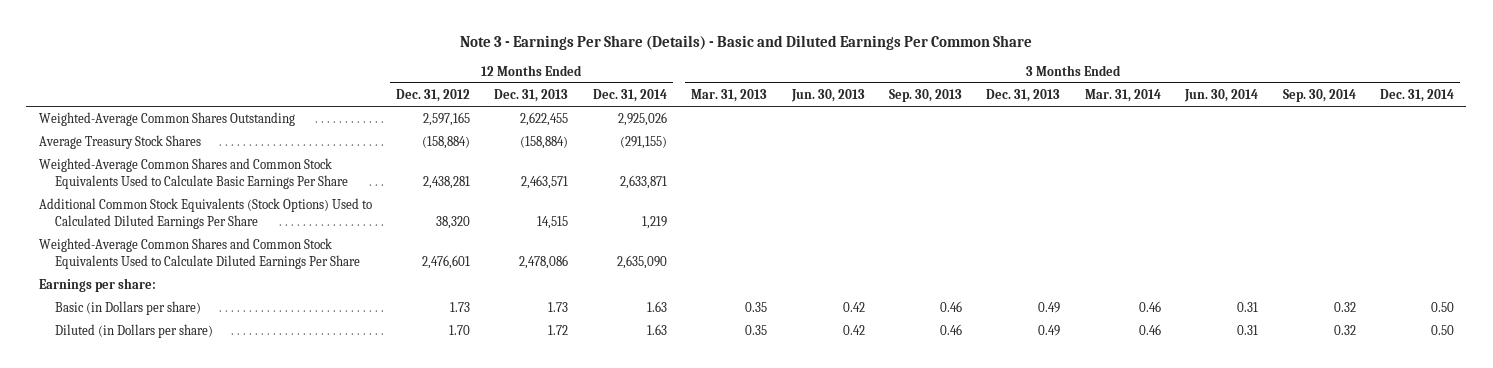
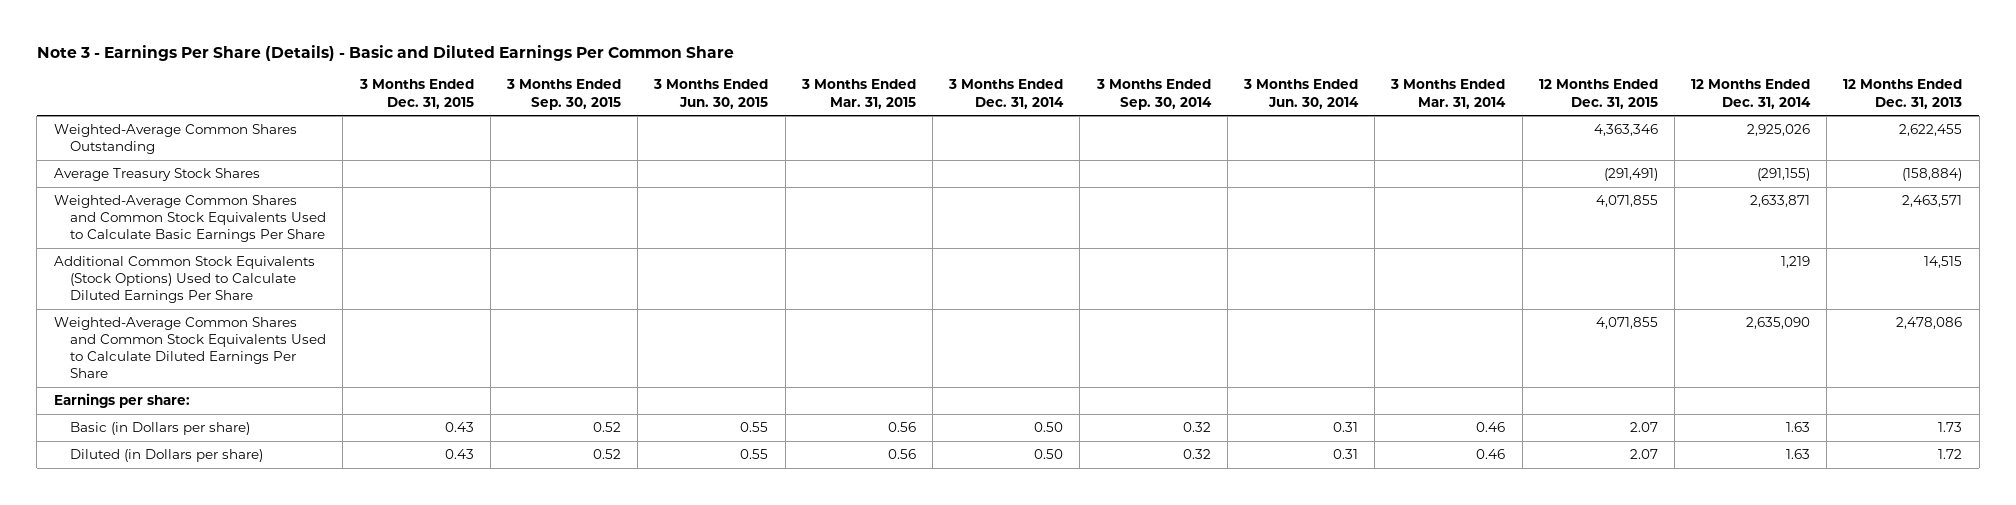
[396,89,471,103] Dec. 31, 2012 -> none
[691,89,768,103] Mar. 31, 2013 -> none
[790,89,865,103] Jun. 30, 2013 -> none
[889,89,963,103] Sep. 30, 2013 -> none
[986,89,1061,103] Dec. 31, 2013 -> none
none -> [358,79,474,109] 3 Months Ended Dec. 31, 2015
none -> [505,79,621,110] 3 Months Ended Sep. 30, 2015
none -> [653,79,769,109] 3 Months Ended Jun. 30, 2015
none -> [800,79,916,109] 3 Months Ended Mar. 31, 2015
none -> [1538,79,1658,109] 12 Months Ended Dec. 31, 2015
[38,198,372,229] Additional Common Stock Equivalents (Stock Options) Used to Calculated Diluted Earnings Per Share -> [53,256,315,304] Additional Common Stock Equivalents (Stock Options) Used to Calculate Diluted Earnings Per Share

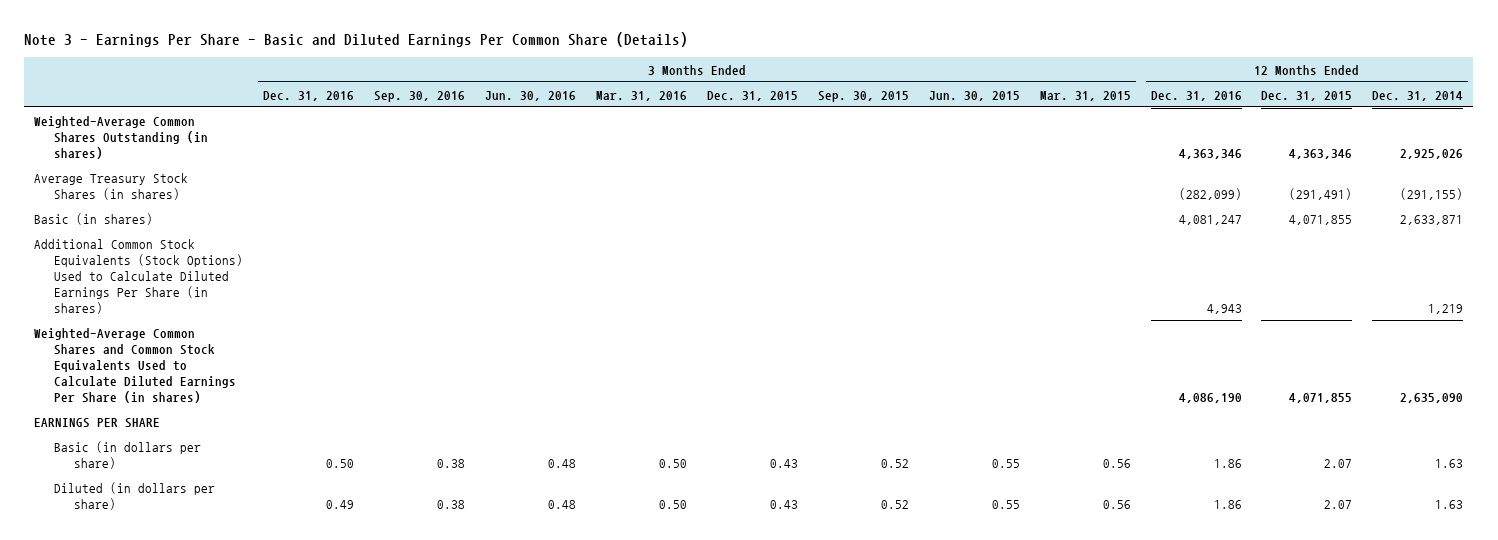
[36,44,734,61] Note 3 - Earnings Per Share (Details) - Basic and Diluted Earnings Per Common Share -> [24,32,689,48] Note 3 - Earnings Per Share - Basic and Diluted Earnings Per Common Share (Details)
[948,79,1065,109] 3 Months Ended Dec. 31, 2014 -> none
[1095,79,1212,110] 3 Months Ended Sep. 30, 2014 -> none
[1242,79,1359,109] 3 Months Ended Jun. 30, 2014 -> none
[1390,79,1507,109] 3 Months Ended Mar. 31, 2014 -> none
[1843,79,1963,109] 12 Months Ended Dec. 31, 2013 -> none
none -> [262,90,354,101] Dec. 31, 2016
none -> [373,90,465,102] Sep. 30, 2016
none -> [484,90,576,101] Jun. 30, 2016
none -> [595,90,687,101] Mar. 31, 2016
none -> [1150,90,1242,101] Dec. 31, 2016
[53,124,297,155] Weighted-Average Common Shares Outstanding -> [34,115,208,159] Weighted-Average Common Shares Outstanding (in shares)
[53,168,260,182] Average Treasury Stock Shares -> [34,172,189,200] Average Treasury Stock Shares (in shares)
[53,195,327,243] Weighted-Average Common Shares and Common Stock Equivalents Used to Calculate Basic Earnings Per Share -> [34,212,154,225] Basic (in shares)
[53,256,315,304] Additional Common Stock Equivalents (Stock Options) Used to Calculate Diluted Earnings Per Share -> [34,238,243,314] Additional Common Stock Equivalents (Stock Options) Used to Calculate Diluted Earnings Per Share (in shares)
[53,317,327,379] Weighted-Average Common Shares and Common Stock Equivalents Used to Calculate Diluted Earnings Per Share -> [34,327,236,403] Weighted-Average Common Shares and Common Stock Equivalents Used to Calculate Diluted Earnings Per Share (in shares)
[53,393,190,409] Earnings per share: -> [34,417,161,428] EARNINGS PER SHARE
[70,422,251,436] Basic (in Dollars per share) -> [53,440,201,469] Basic (in dollars per share)
[70,449,264,463] Diluted (in Dollars per share) -> [53,481,215,510] Diluted (in dollars per share)

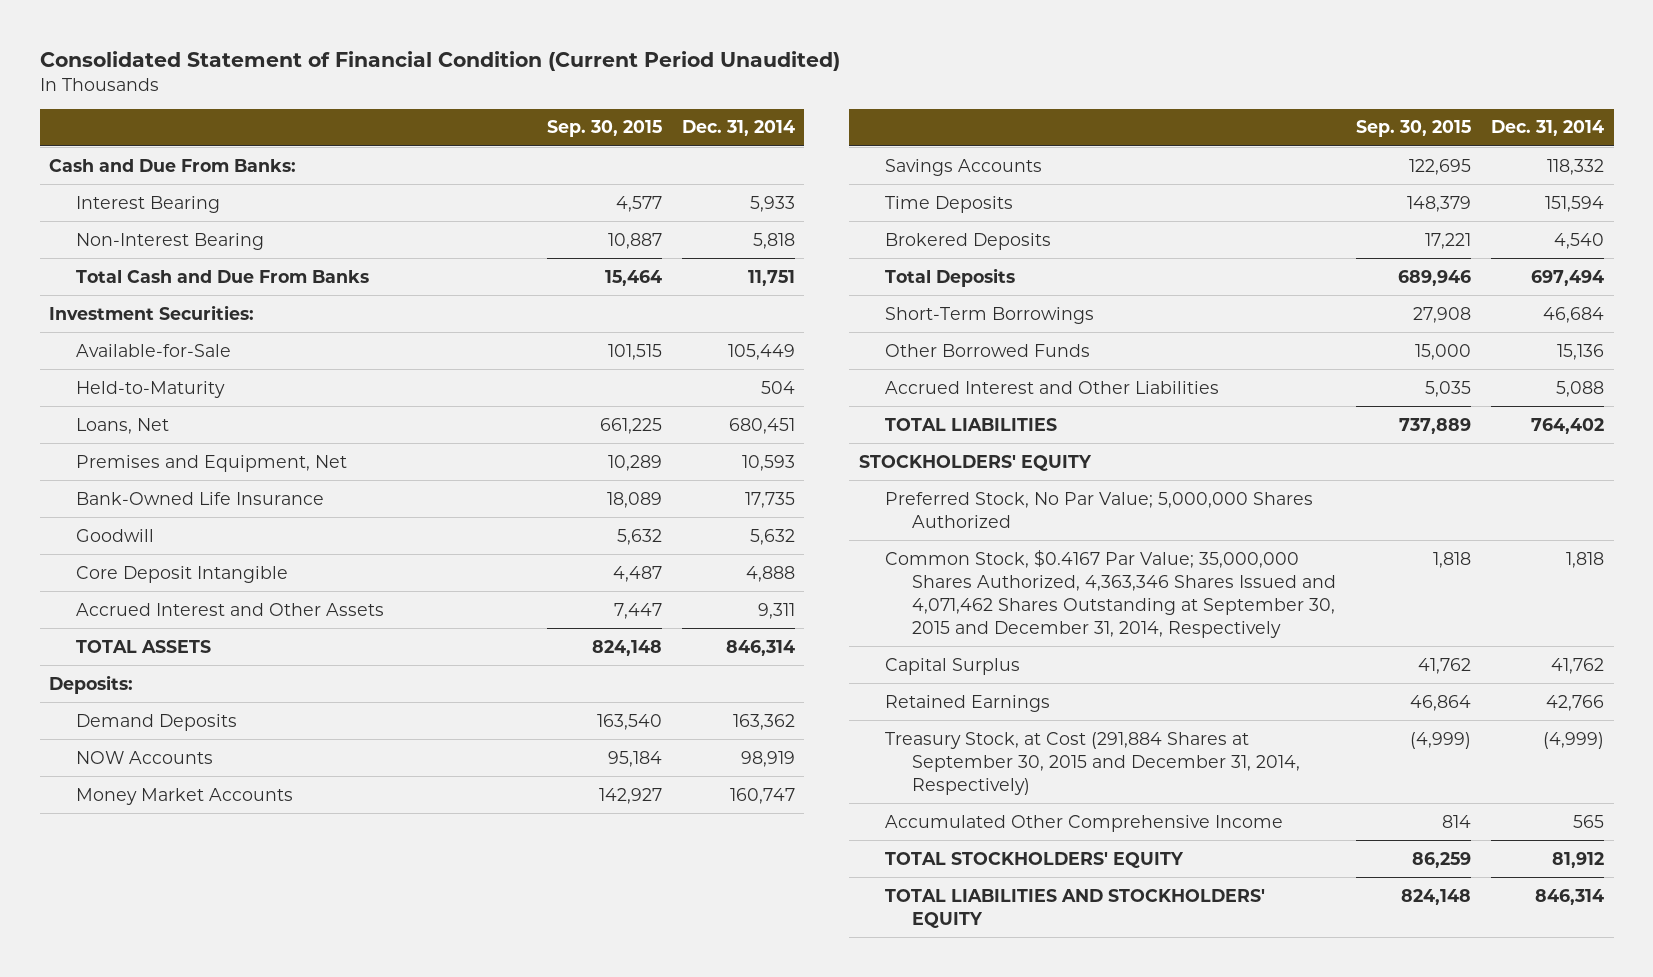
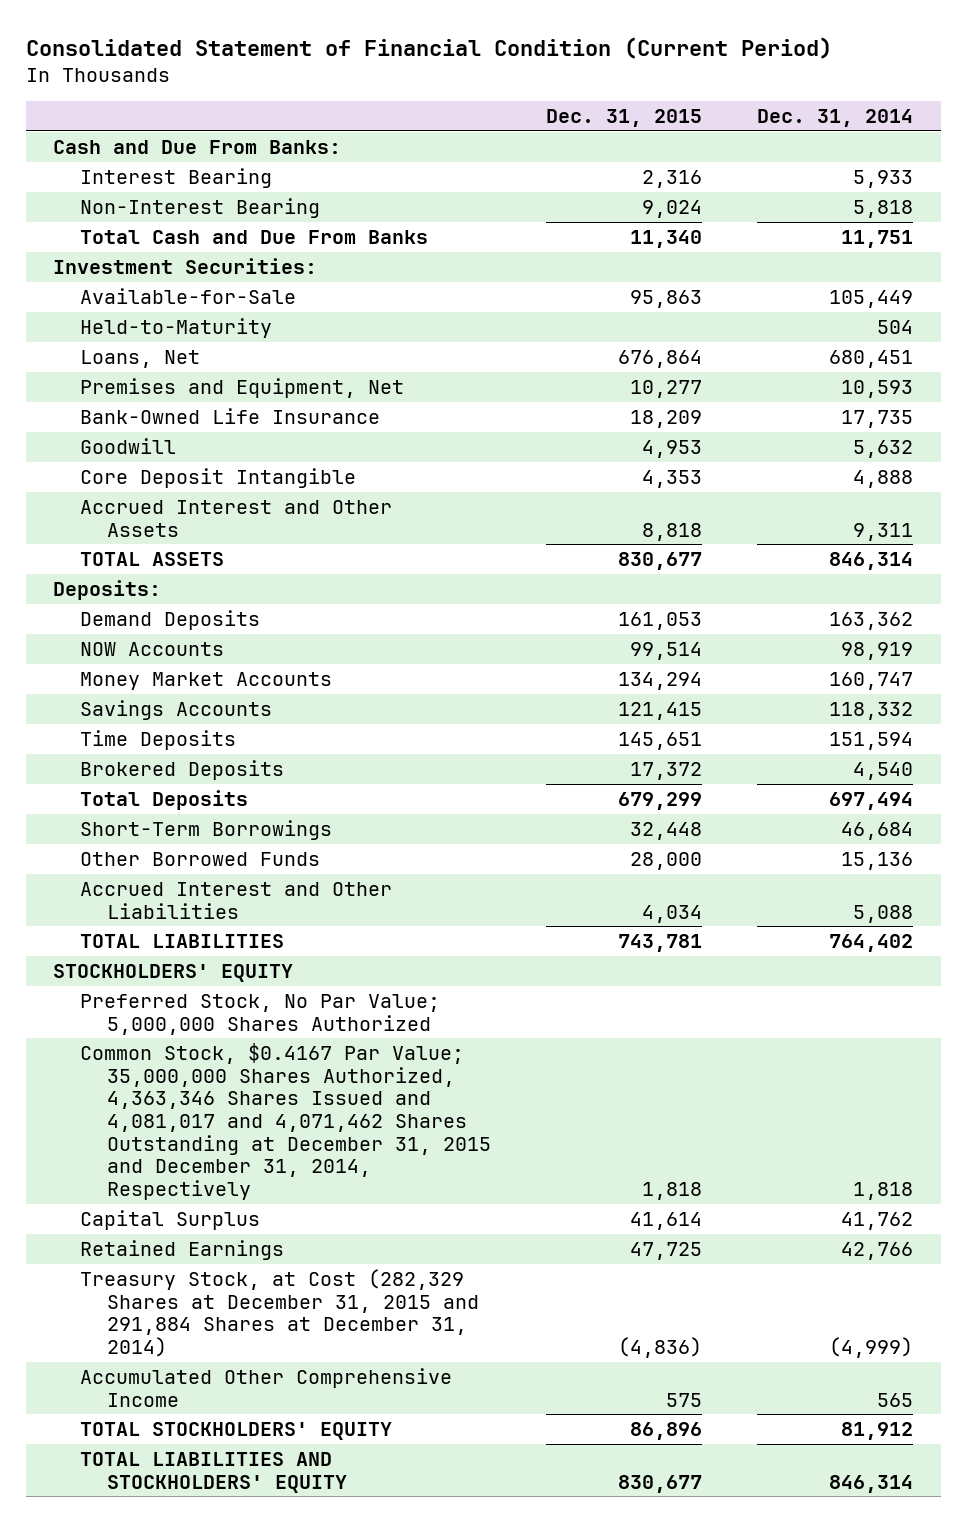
[39,51,840,72] Consolidated Statement of Financial Condition (Current Period Unaudited) -> [25,36,832,59] Consolidated Statement of Financial Condition (Current Period)
[546,120,662,138] Sep. 30, 2015 -> none
none -> [546,109,703,128] Dec. 31, 2015
[885,549,1337,638] Common Stock, $0.4167 Par Value; 35,000,000 Shares Authorized, 4,363,346 Shares Issued and 4,071,462 Shares Outstanding at September 30, 2015 and December 31, 2014, Respectively -> [80,1042,492,1200] Common Stock, $0.4167 Par Value; 35,000,000 Shares Authorized, 4,363,346 Shares Issued and 4,081,017 and 4,071,462 Shares Outstanding at December 31, 2015 and December 31, 2014, Respectively
[885,731,1301,795] Treasury Stock, at Cost (291,884 Shares at September 30, 2015 and December 31, 2014, Respectively) -> [80,1268,480,1357] Treasury Stock, at Cost (282,329 Shares at December 31, 2015 and 291,884 Shares at December 31, 2014)

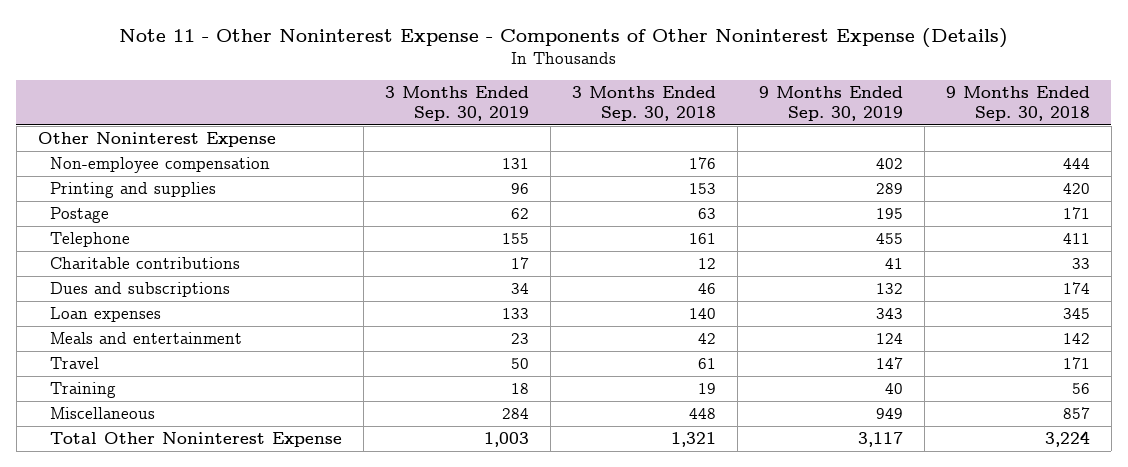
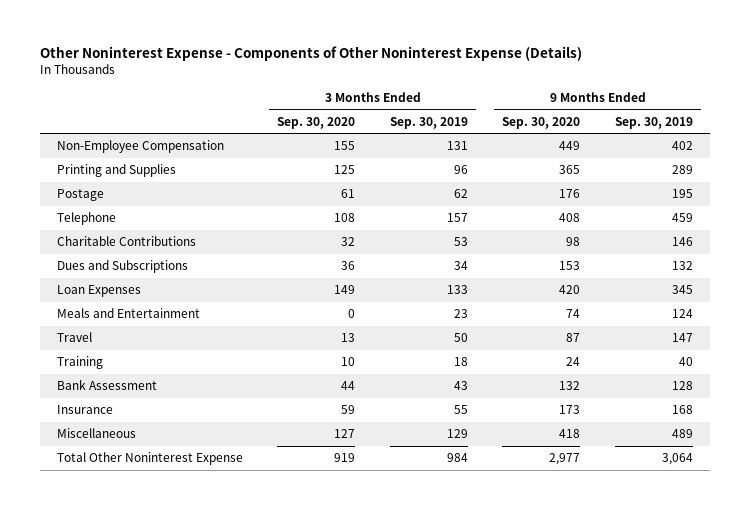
[118,27,1008,48] Note 11 - Other Noninterest Expense - Components of Other Noninterest Expense (Details) -> [39,46,582,62] Other Noninterest Expense - Components of Other Noninterest Expense (Details)
[571,86,716,122] 3 Months Ended Sep. 30, 2018 -> none
[945,86,1090,122] 9 Months Ended Sep. 30, 2018 -> none
none -> [277,116,356,129] Sep. 30, 2020
none -> [502,116,581,129] Sep. 30, 2020
[38,132,277,148] Other Noninterest Expense -> none
[49,157,270,174] Non-employee compensation -> [57,140,225,154] Non-Employee Compensation
[49,182,216,199] Printing and supplies -> [57,164,177,178] Printing and Supplies
[501,233,529,245] 155 -> [446,213,468,223] 157
[875,233,903,245] 455 -> [671,213,693,223] 459
[49,257,240,270] Charitable contributions -> [57,236,197,247] Charitable Contributions
[510,257,529,270] 17 -> [453,237,468,247] 53
[884,258,903,270] 41 -> [671,237,693,247] 146
[49,282,230,298] Dues and subscriptions -> [57,260,189,274] Dues and Subscriptions
[49,307,161,323] Loan expenses -> [57,285,142,298] Loan Expenses
[875,308,903,320] 343 -> [671,285,693,295] 345
[49,332,242,345] Meals and entertainment -> [57,308,201,319] Meals and Entertainment
none -> [57,379,158,391] Bank Assessment
none -> [57,405,114,415] Insurance
[501,408,529,420] 284 -> [446,429,468,439] 129
[875,408,903,420] 949 -> [671,429,693,439] 489
[483,432,529,448] 1,003 -> [446,453,468,463] 984
[857,432,903,448] 3,117 -> [661,453,693,466] 3,064

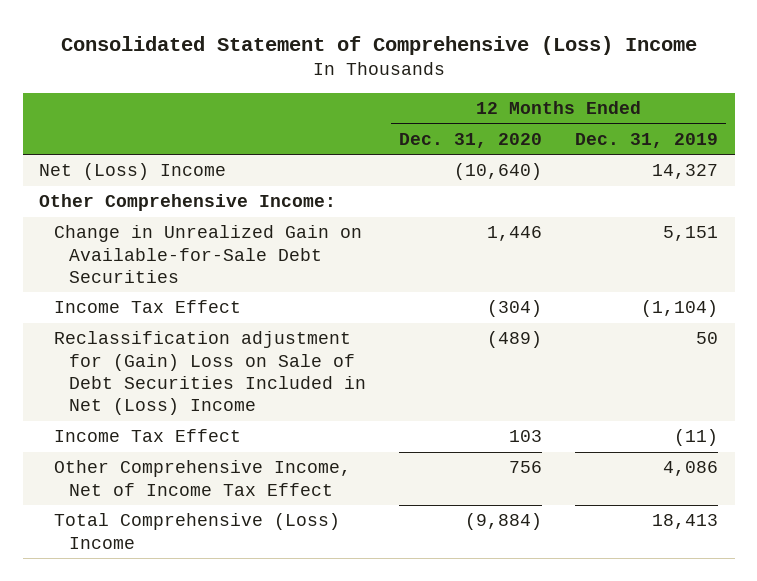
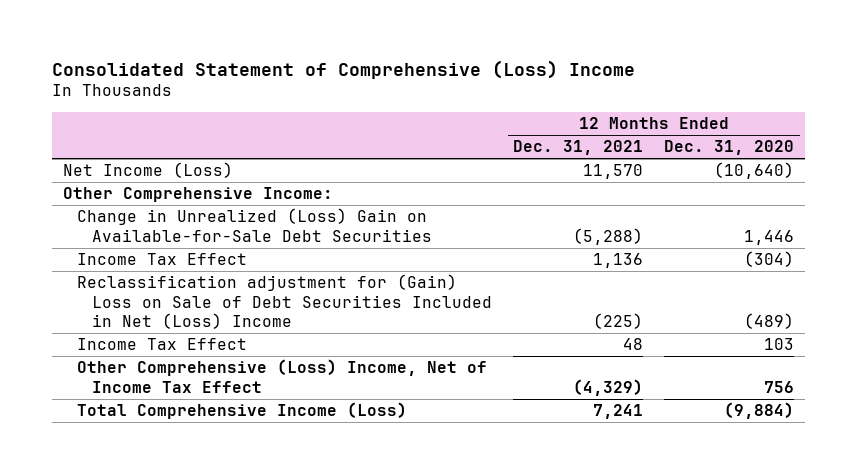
[575,132,719,148] Dec. 31, 2019 -> none
none -> [513,140,644,156] Dec. 31, 2021
[39,163,227,181] Net (Loss) Income -> [62,162,233,179] Net Income (Loss)
[54,225,363,283] Change in Unrealized Gain on Available-for-Sale Debt Securities -> [77,208,432,242] Change in Unrealized (Loss) Gain on Available-for-Sale Debt Securities
[54,460,352,496] Other Comprehensive Income, Net of Income Tax Effect -> [77,359,488,393] Other Comprehensive (Loss) Income, Net of Income Tax Effect
[54,513,341,549] Total Comprehensive (Loss) Income -> [77,402,408,420] Total Comprehensive Income (Loss)

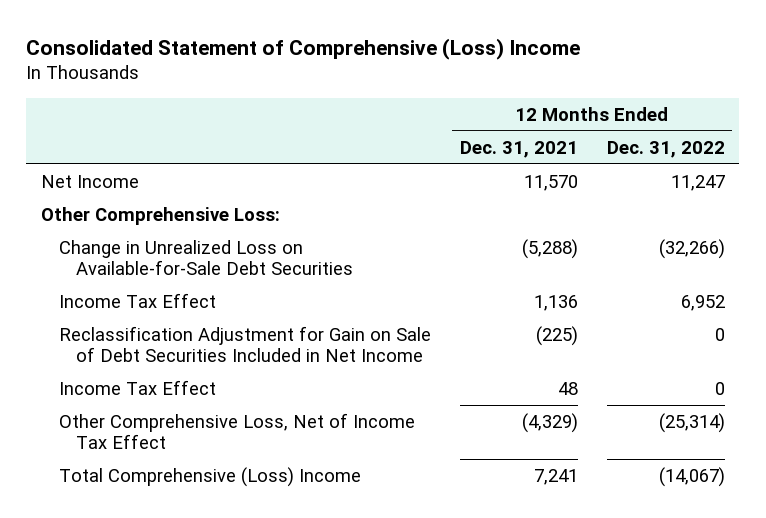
[664,140,795,156] Dec. 31, 2020 -> none
none -> [606,140,725,158] Dec. 31, 2022
[62,162,233,179] Net Income (Loss) -> [40,175,139,189] Net Income
[62,187,333,203] Other Comprehensive Income: -> [40,207,280,226] Other Comprehensive Loss:
[77,208,432,242] Change in Unrealized (Loss) Gain on Available-for-Sale Debt Securities -> [58,240,354,276] Change in Unrealized Loss on Available-for-Sale Debt Securities
[77,274,492,329] Reclassification adjustment for (Gain) Loss on Sale of Debt Securities Included in Net (Loss) Income -> [58,326,431,363] Reclassification Adjustment for Gain on Sale of Debt Securities Included in Net Income
[77,359,488,393] Other Comprehensive (Loss) Income, Net of Income Tax Effect -> [58,413,415,450] Other Comprehensive Loss, Net of Income Tax Effect
[77,402,408,420] Total Comprehensive Income (Loss) -> [58,467,361,488] Total Comprehensive (Loss) Income

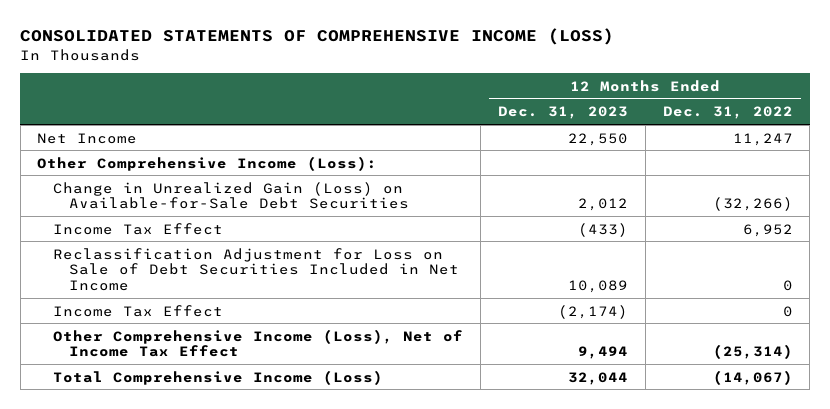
[26,37,581,60] Consolidated Statement of Comprehensive (Loss) Income -> [20,28,615,46] CONSOLIDATED STATEMENTS OF COMPREHENSIVE INCOME (LOSS)
[459,140,578,158] Dec. 31, 2021 -> none
none -> [497,106,628,120] Dec. 31, 2023
[40,207,280,226] Other Comprehensive Loss: -> [37,155,378,171] Other Comprehensive Income (Loss):
[58,240,354,276] Change in Unrealized Loss on Available-for-Sale Debt Securities -> [53,181,410,210] Change in Unrealized Gain (Loss) on Available-for-Sale Debt Securities
[58,326,431,363] Reclassification Adjustment for Gain on Sale of Debt Securities Included in Net Income -> [53,247,460,292] Reclassification Adjustment for Loss on Sale of Debt Securities Included in Net Income
[58,413,415,450] Other Comprehensive Loss, Net of Income Tax Effect -> [53,328,464,358] Other Comprehensive Income (Loss), Net of Income Tax Effect
[58,467,361,488] Total Comprehensive (Loss) Income -> [53,369,384,385] Total Comprehensive Income (Loss)

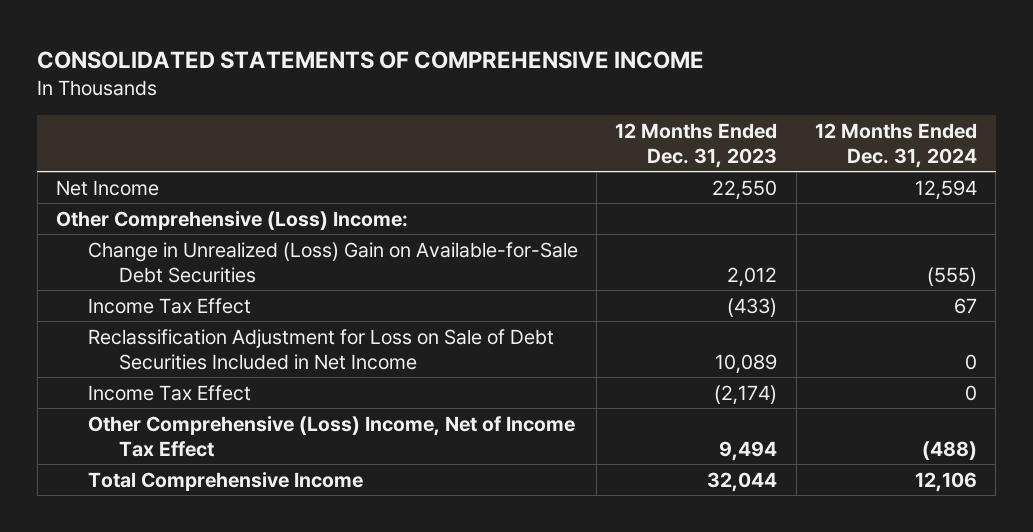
[20,28,615,46] CONSOLIDATED STATEMENTS OF COMPREHENSIVE INCOME (LOSS) -> [37,51,705,70] CONSOLIDATED STATEMENTS OF COMPREHENSIVE INCOME
[662,106,793,120] Dec. 31, 2022 -> none
none -> [814,122,977,168] 12 Months Ended Dec. 31, 2024
[37,155,378,171] Other Comprehensive Income (Loss): -> [56,210,409,230] Other Comprehensive (Loss) Income:
[53,181,410,210] Change in Unrealized Gain (Loss) on Available-for-Sale Debt Securities -> [87,241,578,283] Change in Unrealized (Loss) Gain on Available-for-Sale Debt Securities
[53,328,464,358] Other Comprehensive Income (Loss), Net of Income Tax Effect -> [87,415,575,457] Other Comprehensive (Loss) Income, Net of Income Tax Effect
[53,369,384,385] Total Comprehensive Income (Loss) -> [87,471,363,491] Total Comprehensive Income

